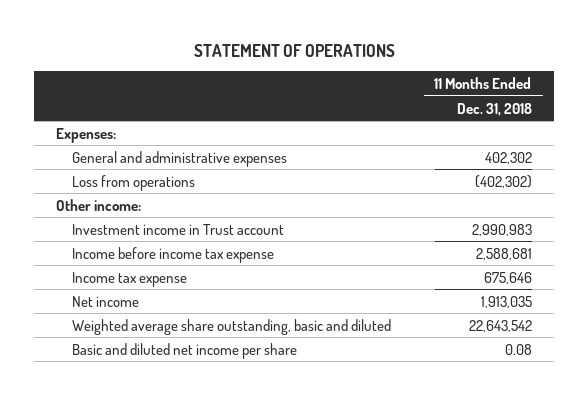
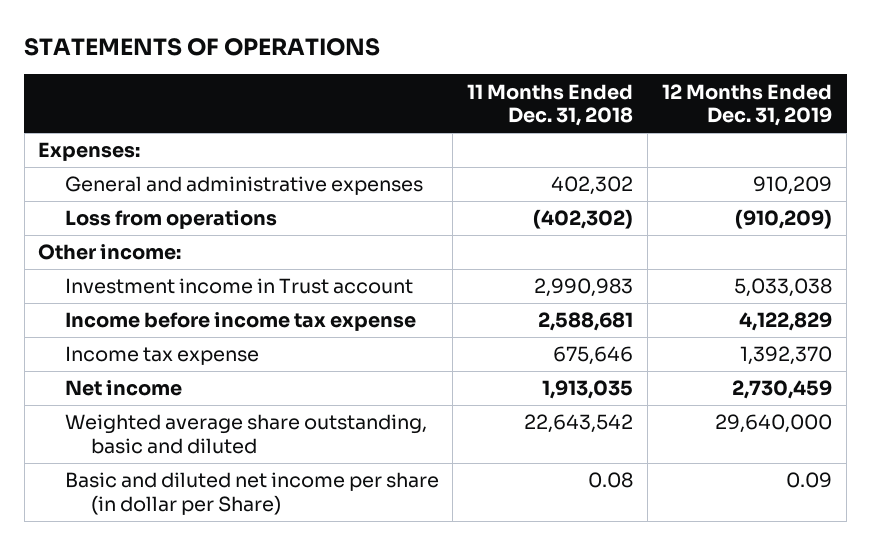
[193,43,395,57] STATEMENT OF OPERATIONS -> [24,37,381,56] STATEMENTS OF OPERATIONS
none -> [662,83,833,127] 12 Months Ended Dec. 31, 2019
[71,342,297,359] Basic and diluted net income per share -> [64,472,439,516] Basic and diluted net income per share (in dollar per Share)

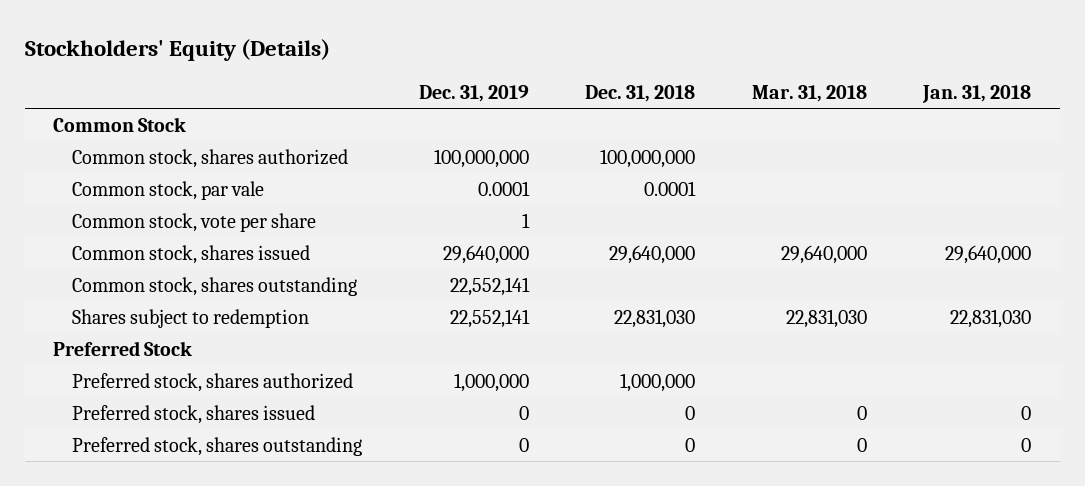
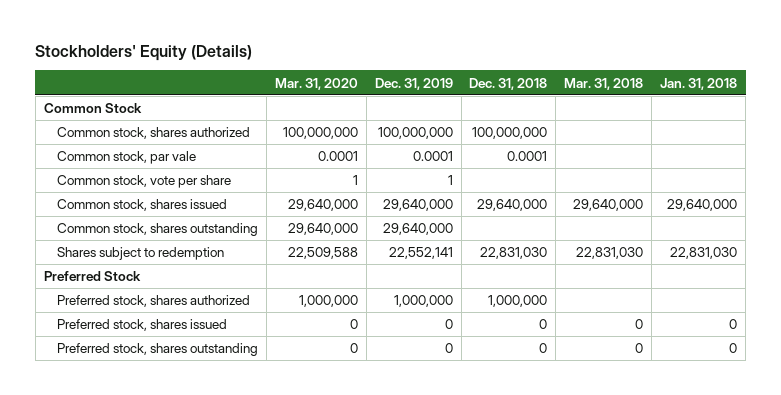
none -> [274,77,358,90] Mar. 31, 2020
[449,276,530,296] 22,552,141 -> [382,223,453,236] 29,640,000

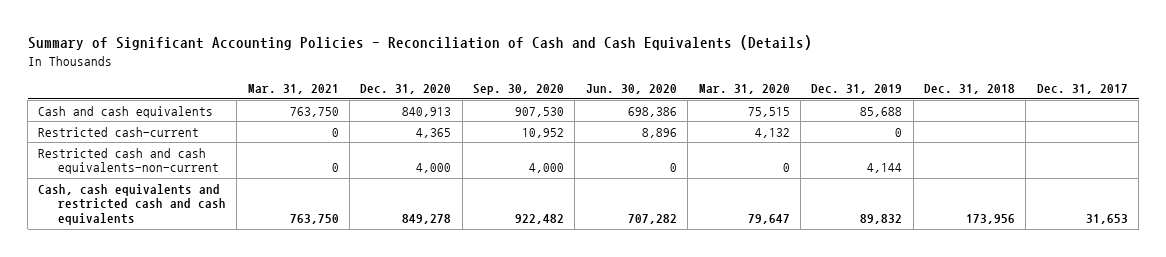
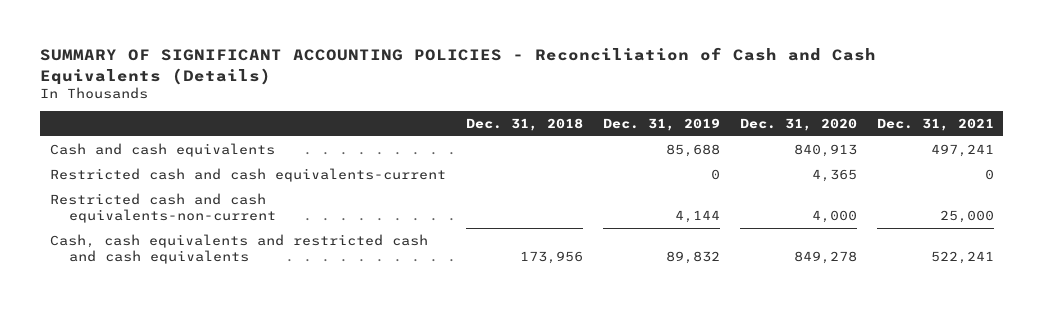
[27,35,812,51] Summary of Significant Accounting Policies - Reconciliation of Cash and Cash Equivalents (Details) -> [40,47,877,85] SUMMARY OF SIGNIFICANT ACCOUNTING POLICIES - Reconciliation of Cash and Cash Equivalents (Details)
[247,84,339,95] Mar. 31, 2021 -> none
[473,84,565,96] Sep. 30, 2020 -> none
[585,84,677,95] Jun. 30, 2020 -> none
[698,84,790,95] Mar. 31, 2020 -> none
[1036,84,1128,95] Dec. 31, 2017 -> none
none -> [876,118,994,132] Dec. 31, 2021
[38,126,200,137] Restricted cash-current -> [50,167,447,182] Restricted cash and cash equivalents-current

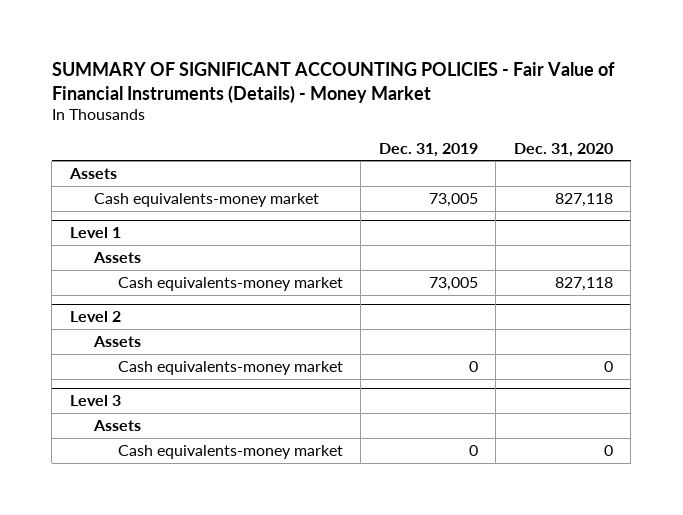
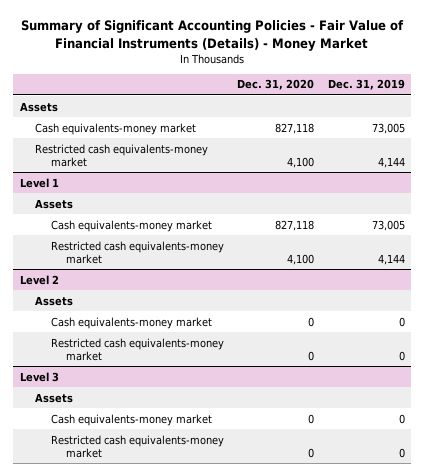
[51,61,615,103] SUMMARY OF SIGNIFICANT ACCOUNTING POLICIES - Fair Value of Financial Instruments (Details) - Money Market -> [21,20,405,51] Summary of Significant Accounting Policies - Fair Value of Financial Instruments (Details) - Money Market
none -> [35,143,209,167] Restricted cash equivalents-money market
none -> [50,240,224,264] Restricted cash equivalents-money market
none -> [50,337,224,361] Restricted cash equivalents-money market
none -> [50,434,224,458] Restricted cash equivalents-money market

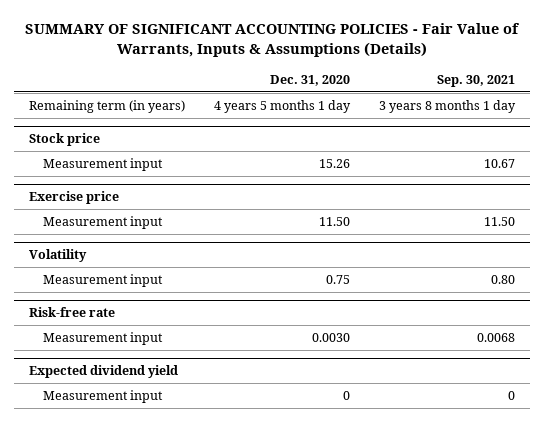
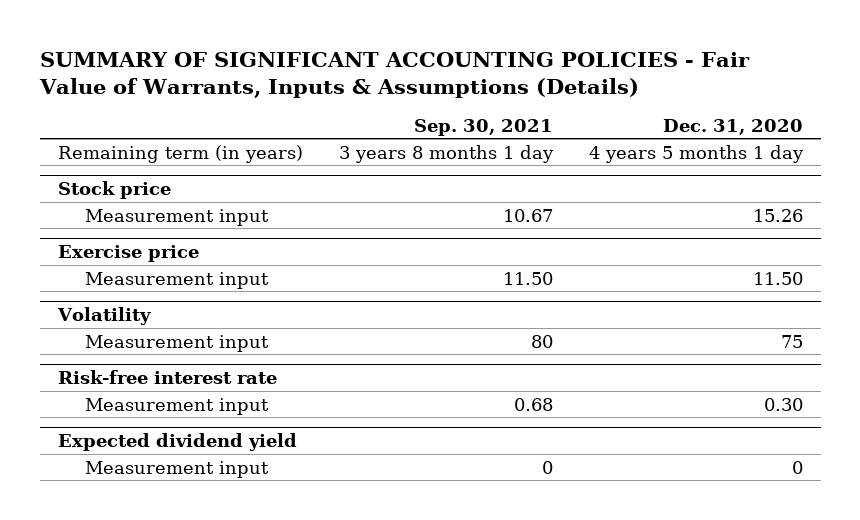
[325,275,350,285] 0.75 -> [780,334,803,348] 75
[491,275,516,285] 0.80 -> [530,334,553,348] 80
[28,307,115,318] Risk-free rate -> [57,370,277,385] Risk-free interest rate
[311,333,350,343] 0.0030 -> [763,397,803,411] 0.30
[477,333,516,343] 0.0068 -> [513,397,553,411] 0.68

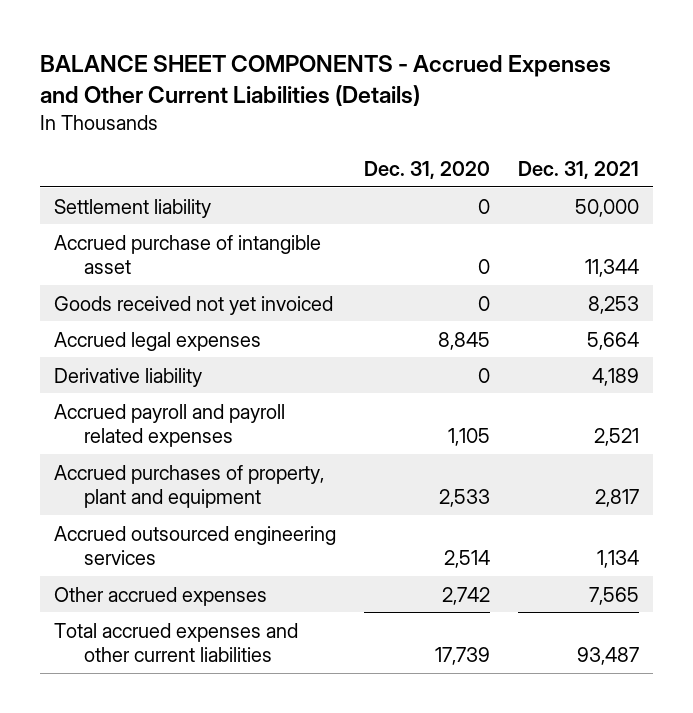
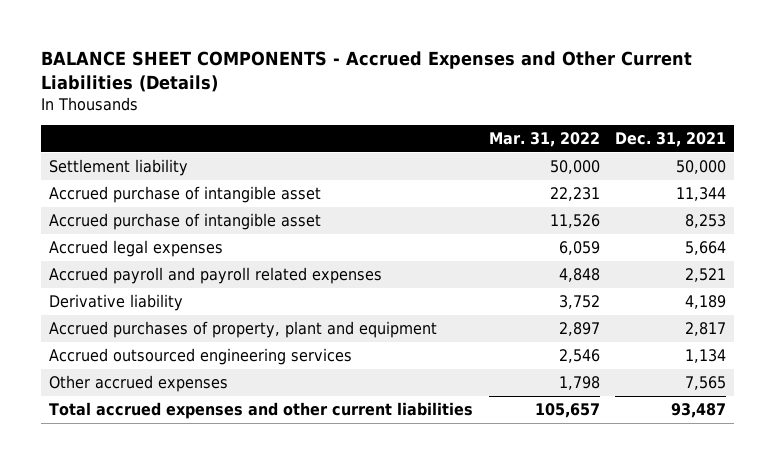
[364,161,491,180] Dec. 31, 2020 -> none
none -> [488,132,600,148] Mar. 31, 2022
[54,295,334,315] Goods received not yet invoiced -> [48,212,321,230] Accrued purchase of intangible asset
[54,367,203,387] Derivative liability -> [48,293,183,311] Derivative liability

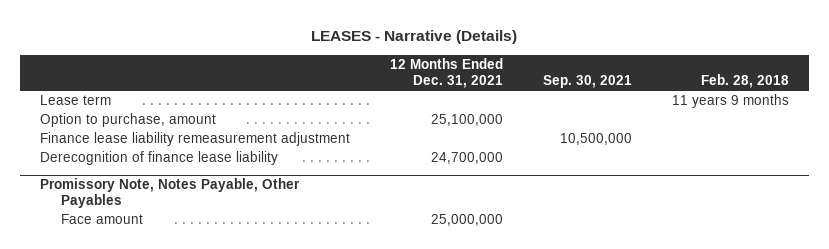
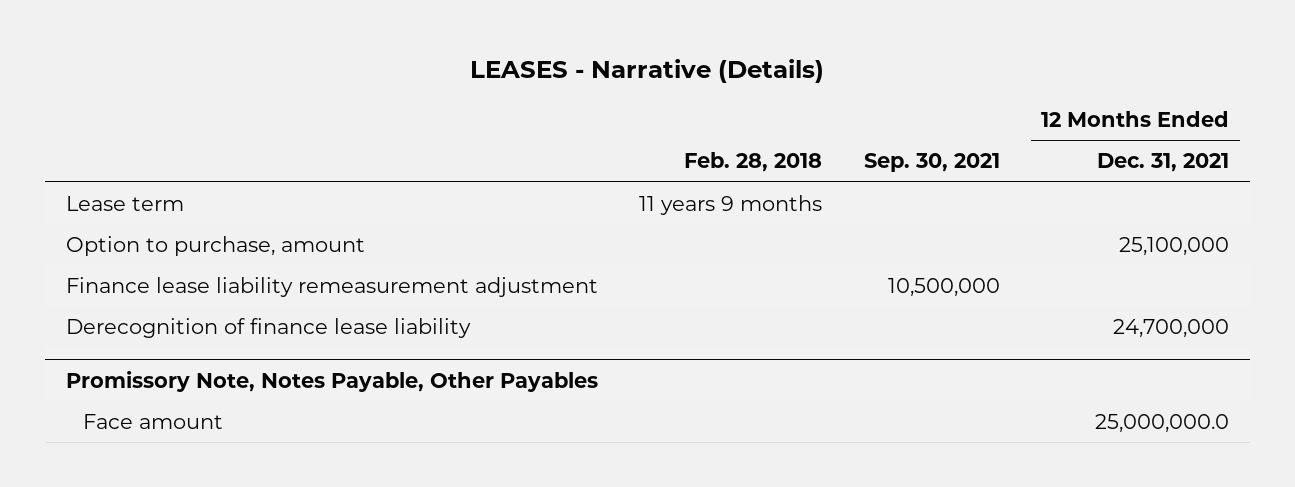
[430,214,503,227] 25,000,000 -> [1095,414,1230,434] 25,000,000.0

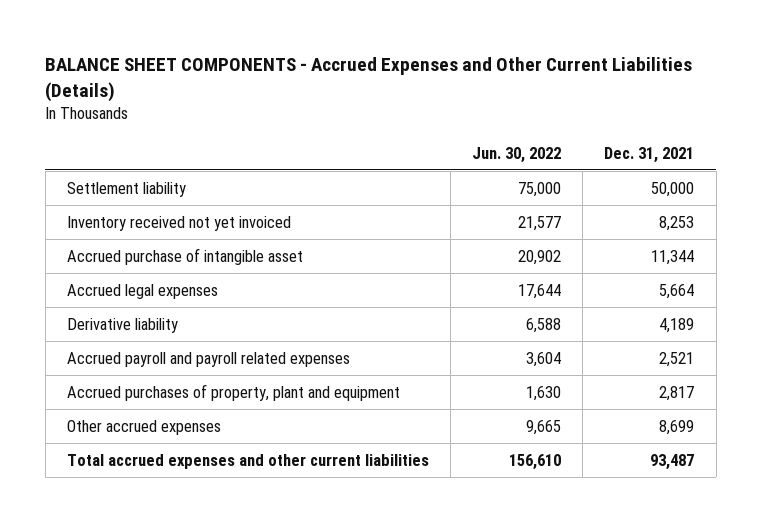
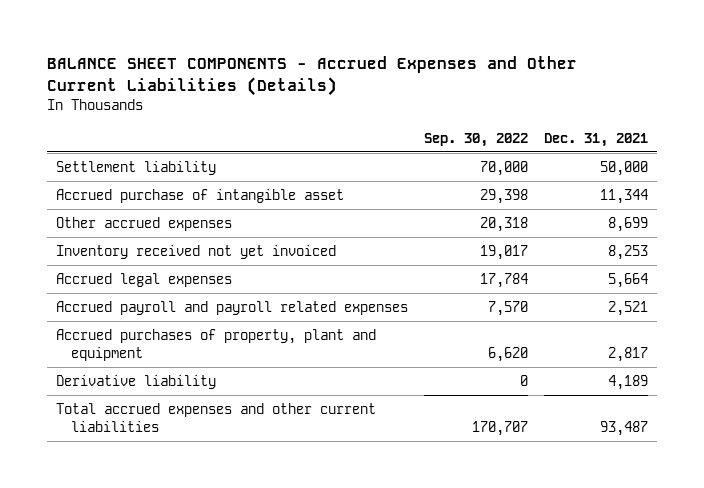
[472,146,562,163] Jun. 30, 2022 -> none
none -> [424,132,529,147] Sep. 30, 2022
[66,419,221,435] Other accrued expenses -> [55,216,232,231] Other accrued expenses
[66,215,291,231] Inventory received not yet invoiced -> [55,244,336,259] Inventory received not yet invoiced
[66,317,178,333] Derivative liability -> [55,374,216,389] Derivative liability

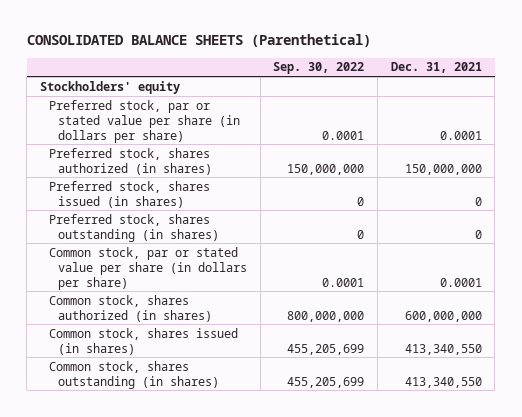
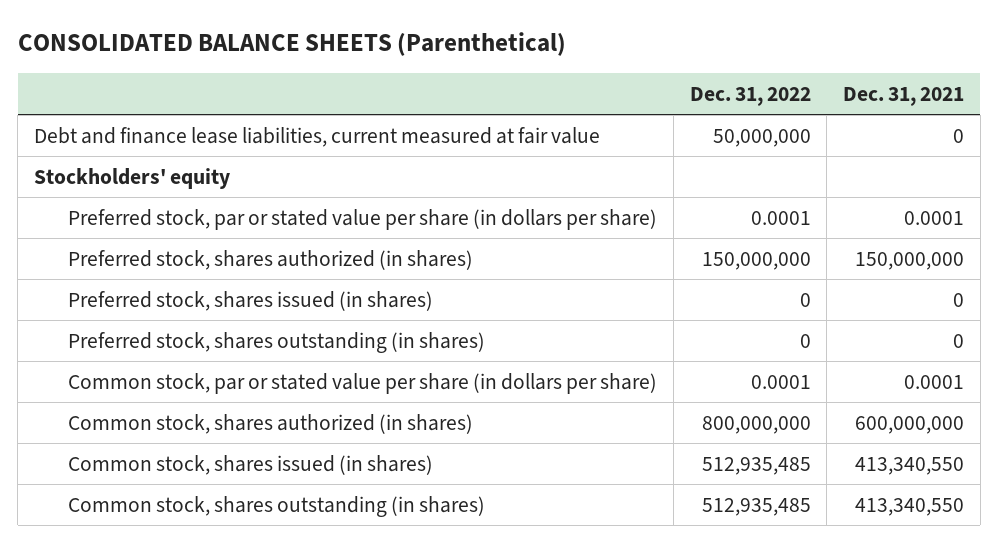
[273,62,365,75] Sep. 30, 2022 -> none
none -> [689,86,811,106] Dec. 31, 2022
none -> [34,126,601,147] Debt and finance lease liabilities, current measured at fair value

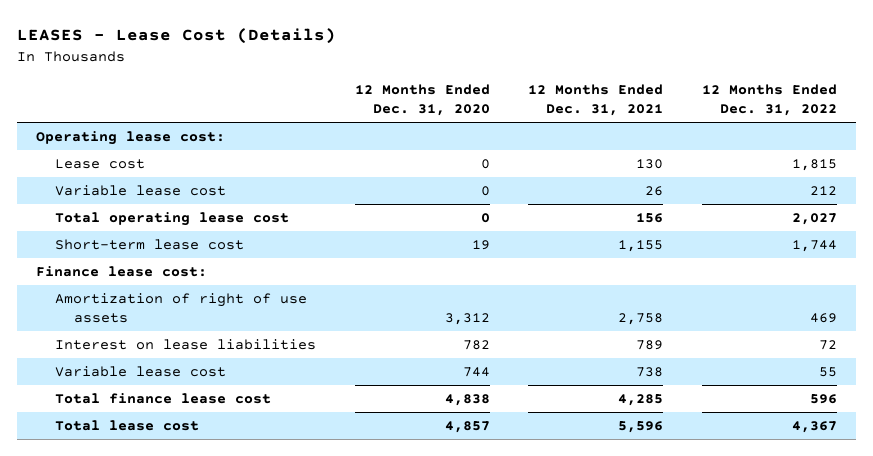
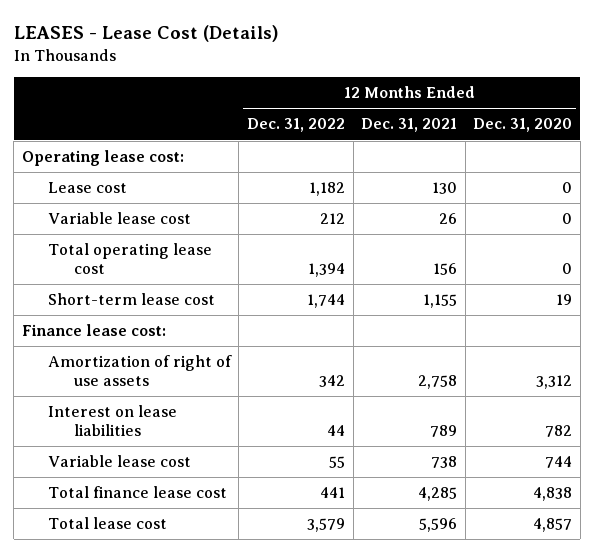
[792,159,838,172] 1,815 -> [309,182,346,197] 1,182
[792,213,838,226] 2,027 -> [308,262,346,277] 1,394
[810,313,838,324] 469 -> [319,374,346,387] 342
[819,340,838,351] 72 -> [327,424,346,436] 44
[810,394,838,405] 596 -> [320,487,346,499] 441
[792,421,838,434] 4,367 -> [307,518,346,533] 3,579

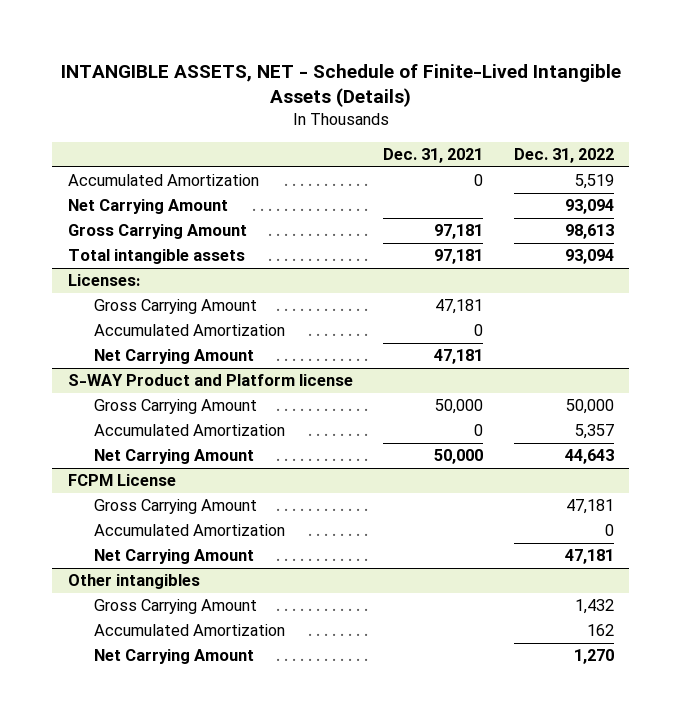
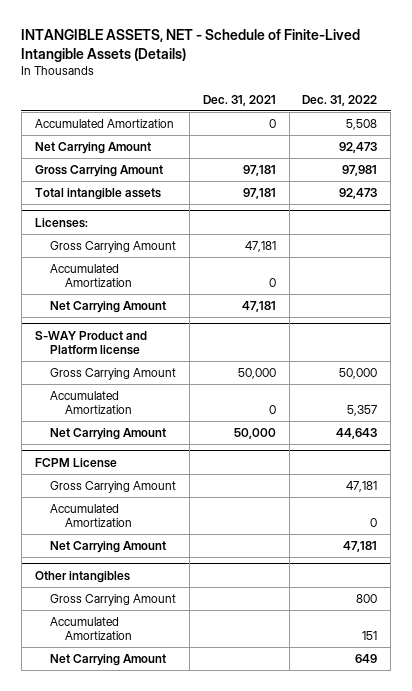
[575,174,615,190] 5,519 -> [346,119,378,131] 5,508
[565,199,615,215] 93,094 -> [339,142,378,154] 92,473
[565,224,615,240] 98,613 -> [342,165,378,177] 97,981
[565,249,615,265] 93,094 -> [339,188,378,200] 92,473
[575,599,615,615] 1,432 -> [356,594,378,604] 800
[587,624,615,637] 162 -> [362,631,378,641] 151
[574,649,615,665] 1,270 -> [355,654,378,664] 649

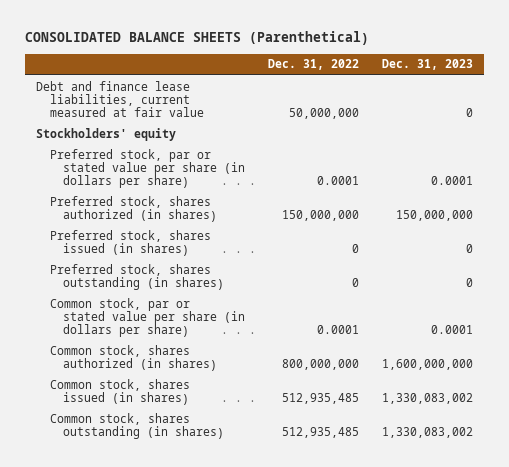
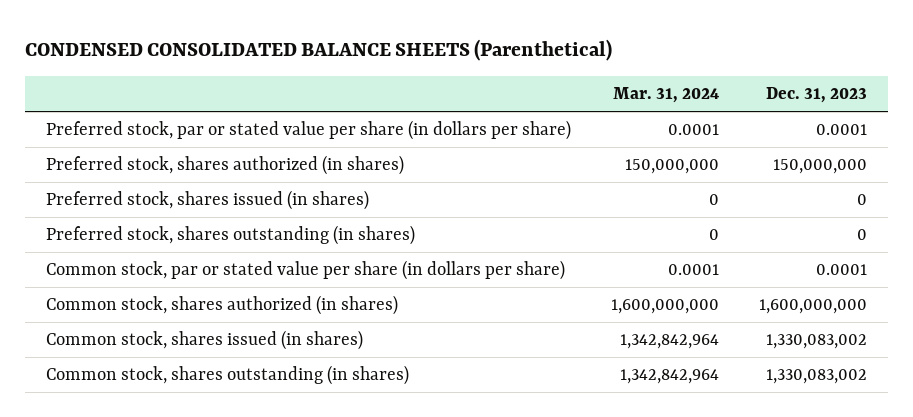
[24,31,369,46] CONSOLIDATED BALANCE SHEETS (Parenthetical) -> [25,39,613,62] CONDENSED CONSOLIDATED BALANCE SHEETS (Parenthetical)
[267,59,359,71] Dec. 31, 2022 -> none
none -> [612,87,719,104] Mar. 31, 2024
[36,80,204,117] Debt and finance lease liabilities, current measured at fair value -> none
[36,127,177,141] Stockholders' equity -> none

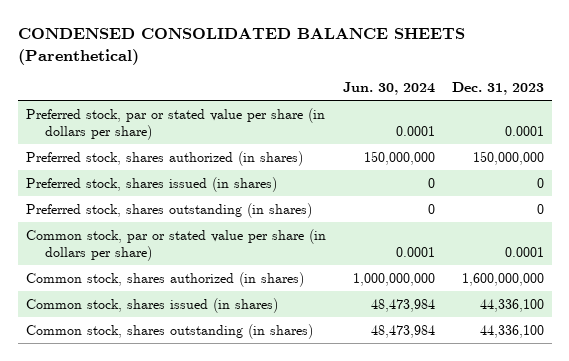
[612,87,719,104] Mar. 31, 2024 -> none
none -> [342,82,435,96] Jun. 30, 2024
[766,334,868,350] 1,330,083,002 -> [479,298,544,312] 44,336,100
[766,369,868,385] 1,330,083,002 -> [479,324,544,338] 44,336,100

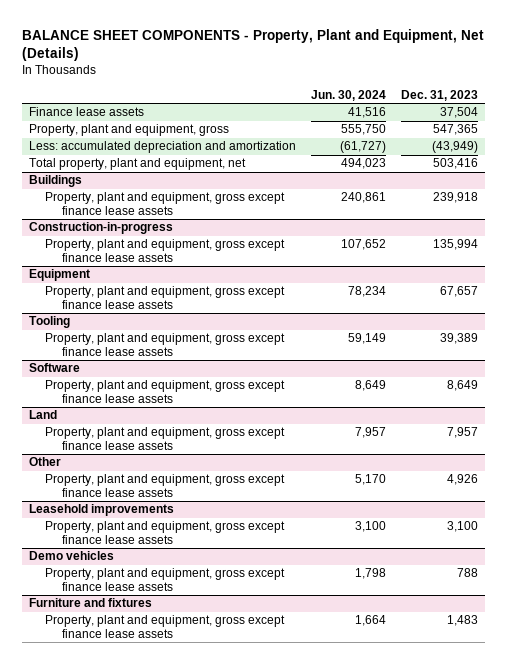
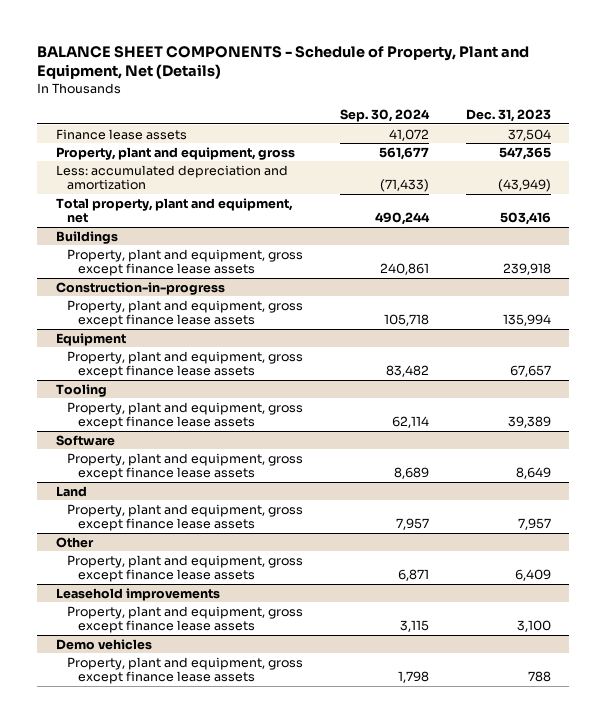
[21,28,484,62] BALANCE SHEET COMPONENTS - Property, Plant and Equipment, Net (Details) -> [37,45,530,80] BALANCE SHEET COMPONENTS - Schedule of Property, Plant and Equipment, Net (Details)
[310,89,386,101] Jun. 30, 2024 -> none
none -> [339,109,430,123] Sep. 30, 2024
[446,474,478,486] 4,926 -> [514,569,551,582] 6,409
[28,598,152,608] Furniture and fixtures -> none
[45,615,286,639] Property, plant and equipment, gross except finance lease assets -> none

